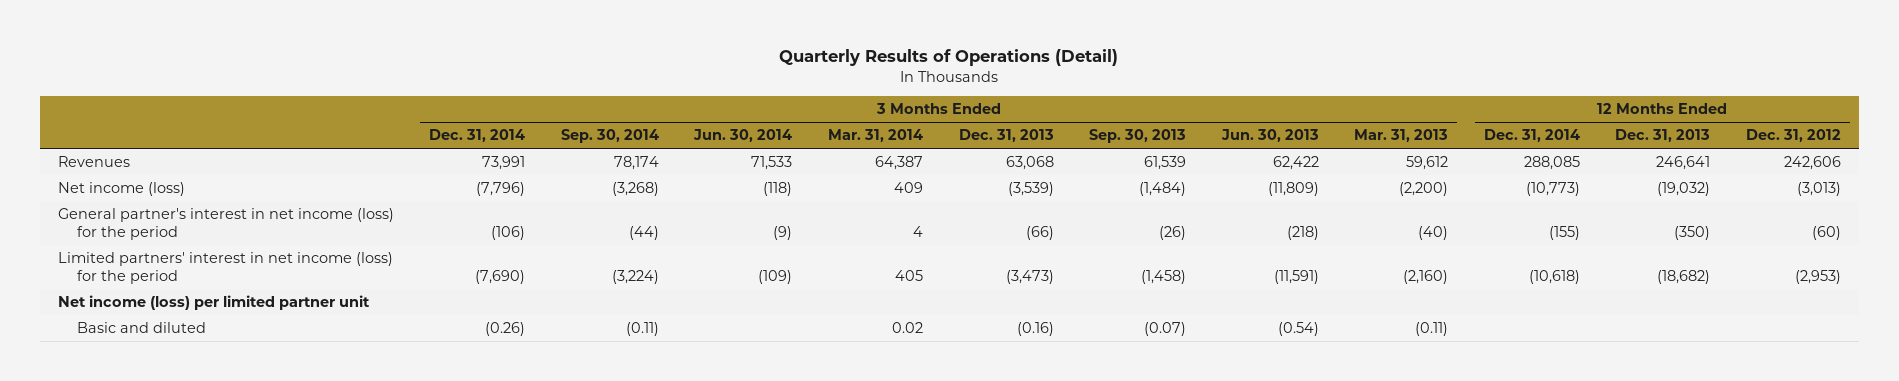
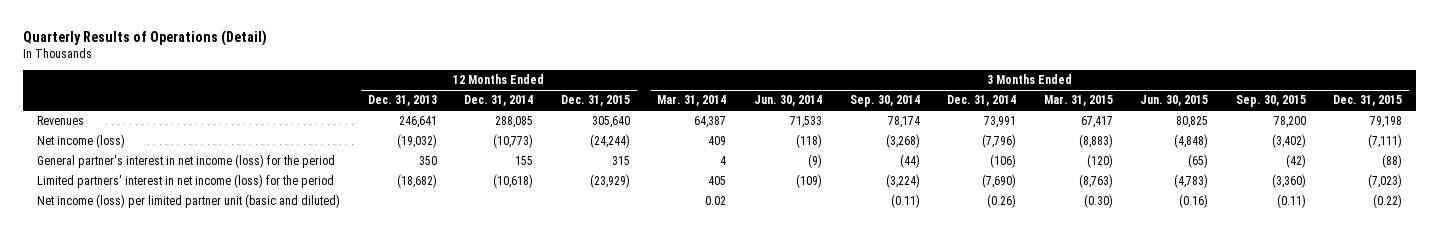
[958,129,1054,143] Dec. 31, 2013 -> none
[1089,129,1187,144] Sep. 30, 2013 -> none
[1220,129,1319,143] Jun. 30, 2013 -> none
[1354,129,1449,143] Mar. 31, 2013 -> none
[1745,129,1841,143] Dec. 31, 2012 -> none
none -> [560,95,630,107] Dec. 31, 2015
none -> [1043,95,1113,107] Mar. 31, 2015
none -> [1140,95,1209,107] Jun. 30, 2015
none -> [1235,95,1306,108] Sep. 30, 2015
none -> [1333,95,1403,107] Dec. 31, 2015
[1548,226,1580,241] (155) -> [515,156,534,166] 155
[1674,226,1711,241] (350) -> [418,156,437,166] 350
[57,295,370,311] Net income (loss) per limited partner unit -> none
[76,322,206,334] Basic and diluted -> [37,194,341,209] Net income (loss) per limited partner unit (basic and diluted)

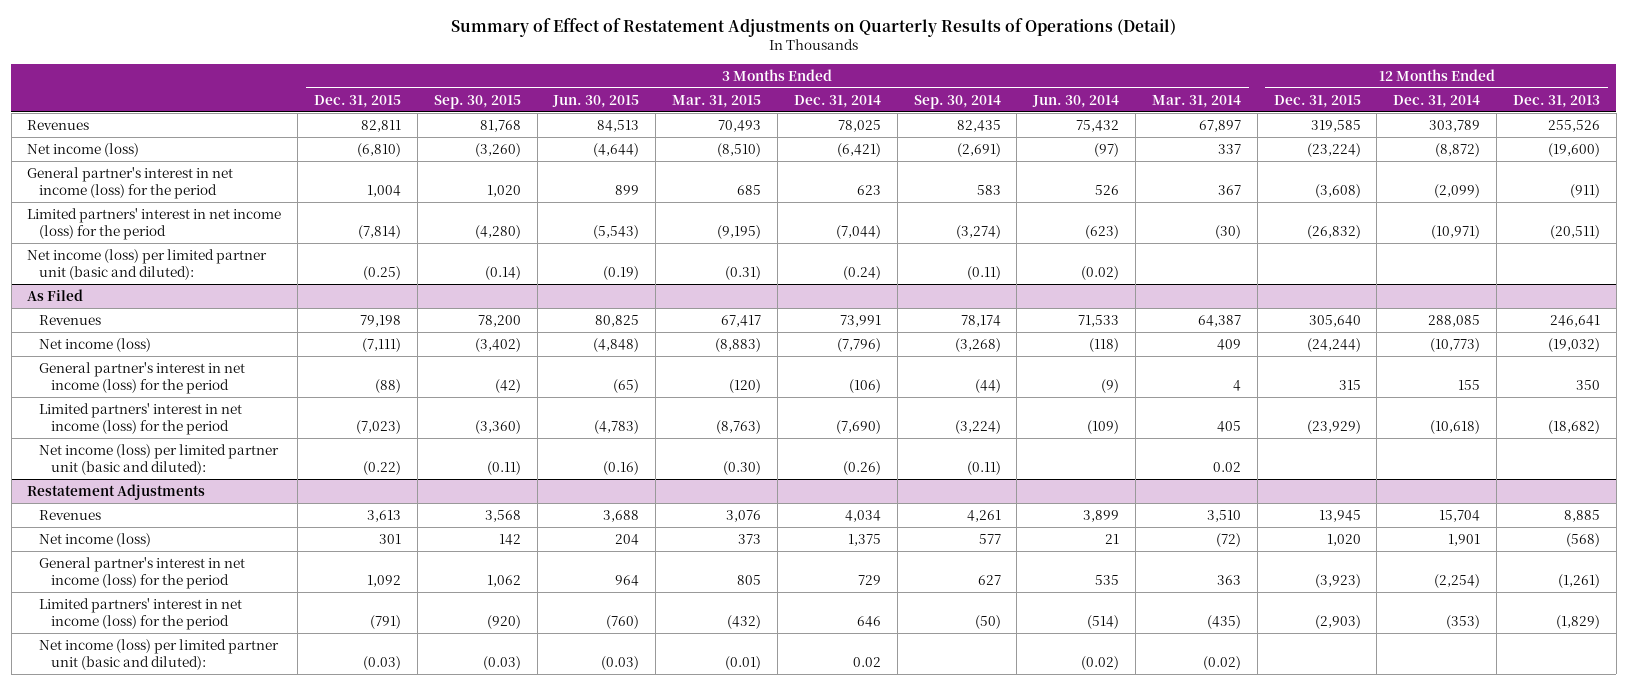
[23,29,268,46] Quarterly Results of Operations (Detail) -> [450,17,1176,37] Summary of Effect of Restatement Adjustments on Quarterly Results of Operations (Detail)
none -> [27,119,90,130] Revenues
none -> [27,142,140,157] Net income (loss)
none -> [27,166,234,200] General partner's interest in net income (loss) for the period
none -> [27,207,282,241] Limited partners' interest in net income (loss) for the period
none -> [27,248,268,281] Net income (loss) per limited partner unit (basic and diluted):
none -> [27,288,84,301] As Filed
[37,194,341,209] Net income (loss) per limited partner unit (basic and diluted) -> [39,443,280,476] Net income (loss) per limited partner unit (basic and diluted):
none -> [27,483,206,500] Restatement Adjustments
none -> [39,509,102,520] Revenues
none -> [39,532,152,547] Net income (loss)
none -> [39,556,246,590] General partner's interest in net income (loss) for the period
none -> [39,597,243,631] Limited partners' interest in net income (loss) for the period
none -> [39,638,280,671] Net income (loss) per limited partner unit (basic and diluted):

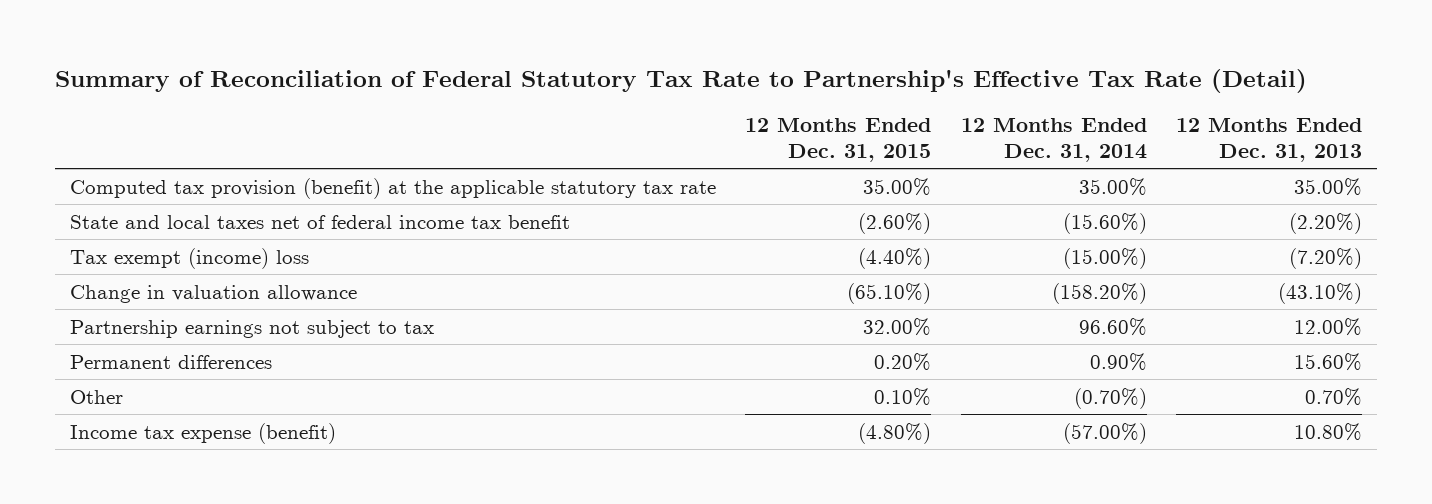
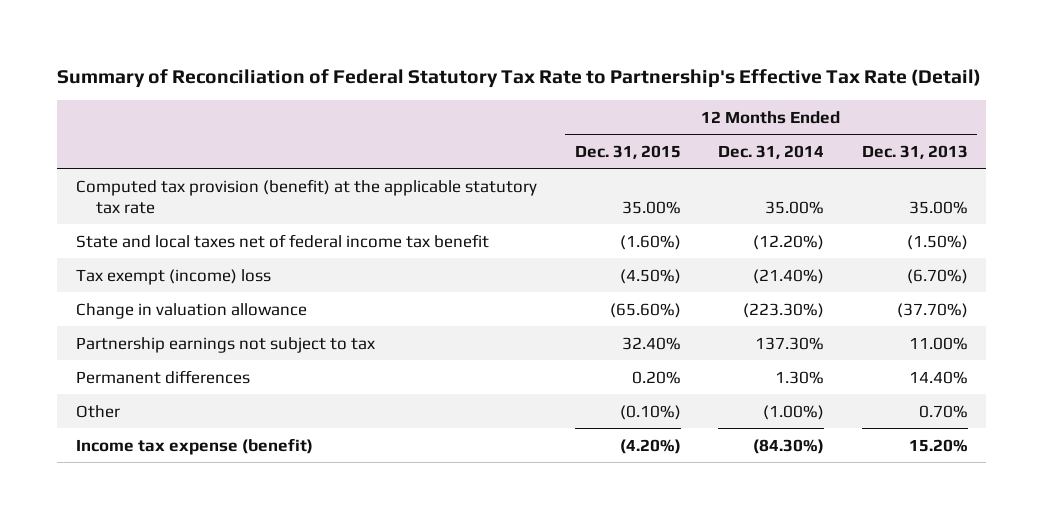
[858,212,932,234] (2.60%) -> [619,234,681,250] (1.60%)
[1062,212,1147,234] (15.60%) -> [753,234,825,250] (12.20%)
[1289,212,1363,234] (2.20%) -> [906,234,968,250] (1.50%)
[858,247,932,269] (4.40%) -> [619,268,681,284] (4.50%)
[1062,247,1147,269] (15.00%) -> [753,268,825,284] (21.40%)
[1289,247,1363,269] (7.20%) -> [906,268,968,284] (6.70%)
[847,282,932,304] (65.10%) -> [609,302,681,318] (65.60%)
[1051,282,1147,304] (158.20%) -> [743,302,825,318] (223.30%)
[1278,282,1363,304] (43.10%) -> [896,302,968,318] (37.70%)
[863,317,932,336] 32.00% -> [621,336,681,350] 32.40%
[1078,317,1147,336] 96.60% -> [755,336,825,350] 137.30%
[1294,317,1363,336] 12.00% -> [908,336,968,350] 11.00%
[1089,352,1147,371] 0.90% -> [775,370,825,384] 1.30%
[1294,352,1363,371] 15.60% -> [908,370,968,384] 14.40%
[874,387,932,406] 0.10% -> [619,404,681,420] (0.10%)
[1073,387,1147,409] (0.70%) -> [763,404,825,420] (1.00%)
[858,422,932,444] (4.80%) -> [619,438,681,454] (4.20%)
[1062,422,1147,444] (57.00%) -> [753,438,825,454] (84.30%)
[1294,422,1363,441] 10.80% -> [908,438,968,452] 15.20%

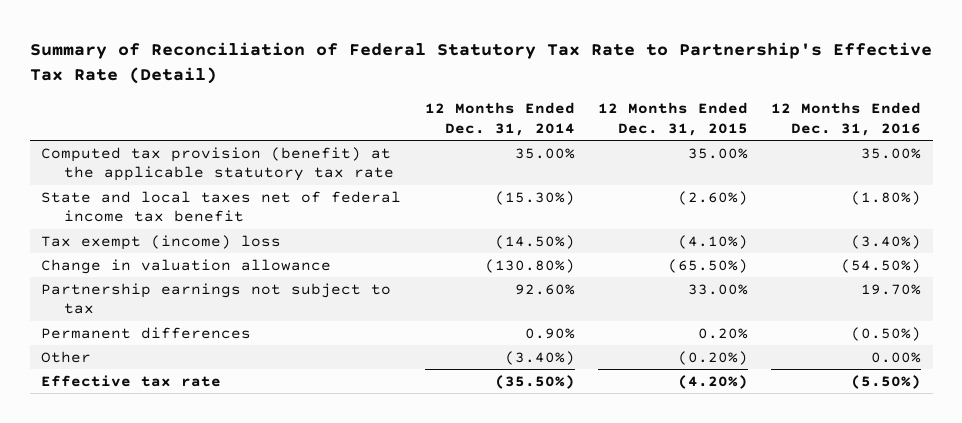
[861,144,968,159] Dec. 31, 2013 -> none
none -> [770,102,921,136] 12 Months Ended Dec. 31, 2016
[75,437,313,455] Income tax expense (benefit) -> none
[619,234,681,250] (1.60%) -> [677,190,748,205] (2.60%)
[753,234,825,250] (12.20%) -> [494,190,575,205] (15.30%)
[619,268,681,284] (4.50%) -> [677,234,748,249] (4.10%)
[753,268,825,284] (21.40%) -> [494,234,575,249] (14.50%)
[609,302,681,318] (65.60%) -> [667,258,748,273] (65.50%)
[743,302,825,318] (223.30%) -> [484,258,575,273] (130.80%)
[621,336,681,350] 32.40% -> [687,283,748,295] 33.00%
[755,336,825,350] 137.30% -> [514,283,575,295] 92.60%
[775,370,825,384] 1.30% -> [524,327,575,339] 0.90%
[619,404,681,420] (0.10%) -> [677,350,748,365] (0.20%)
[763,404,825,420] (1.00%) -> [504,350,575,365] (3.40%)
none -> [41,374,222,387] Effective tax rate

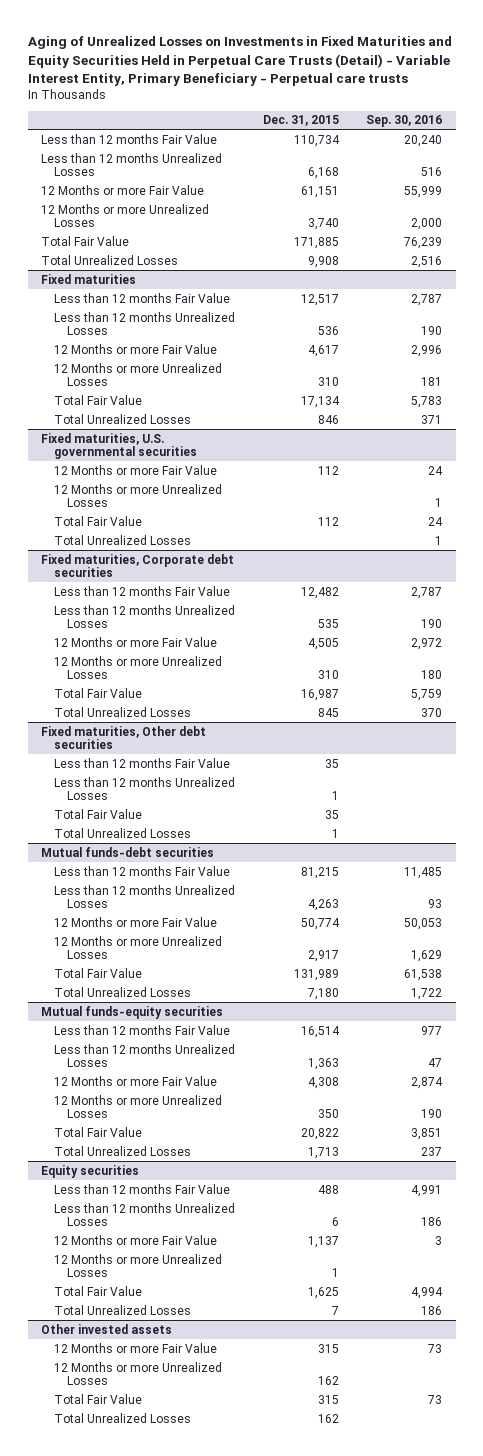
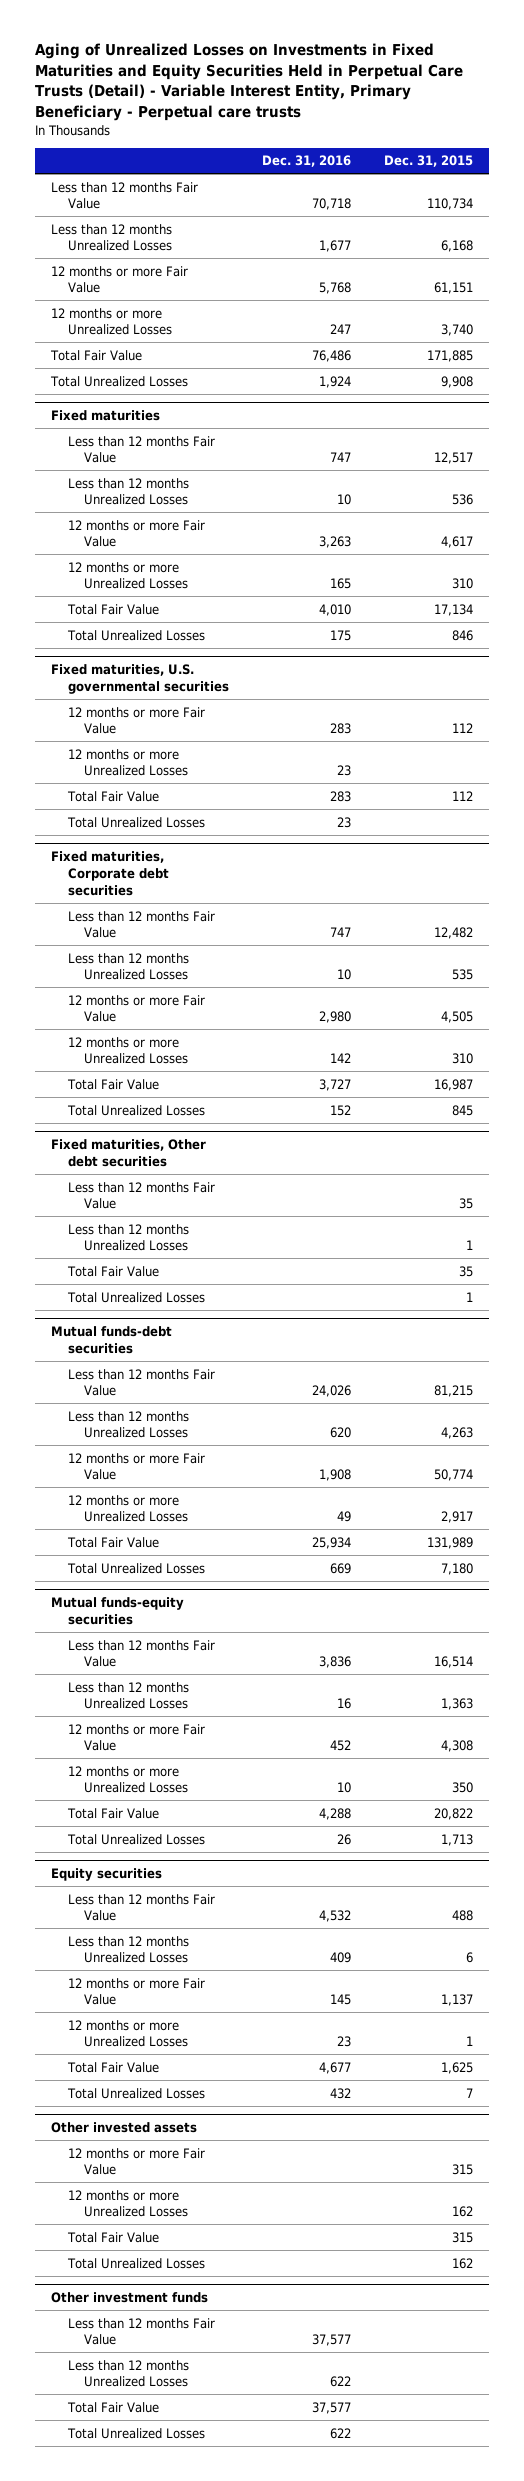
[366,115,443,128] Sep. 30, 2016 -> none
none -> [261,155,351,168] Dec. 31, 2016
[41,184,205,195] 12 Months or more Fair Value -> [51,265,189,294] 12 months or more Fair Value
[41,203,210,228] 12 Months or more Unrealized Losses -> [51,307,172,336] 12 months or more Unrealized Losses
[54,343,218,354] 12 Months or more Fair Value -> [67,519,205,548] 12 months or more Fair Value
[54,362,223,387] 12 Months or more Unrealized Losses -> [67,561,189,590] 12 months or more Unrealized Losses
[54,464,218,475] 12 Months or more Fair Value -> [67,706,205,735] 12 months or more Fair Value
[54,483,223,508] 12 Months or more Unrealized Losses -> [67,748,189,777] 12 months or more Unrealized Losses
[54,636,218,647] 12 Months or more Fair Value -> [67,994,205,1023] 12 months or more Fair Value
[54,655,223,680] 12 Months or more Unrealized Losses -> [67,1036,189,1065] 12 months or more Unrealized Losses
[54,916,218,927] 12 Months or more Fair Value -> [67,1452,205,1481] 12 months or more Fair Value
[54,935,223,960] 12 Months or more Unrealized Losses -> [67,1494,189,1523] 12 months or more Unrealized Losses
[54,1075,218,1086] 12 Months or more Fair Value -> [67,1723,205,1752] 12 months or more Fair Value
[54,1094,223,1119] 12 Months or more Unrealized Losses -> [67,1765,189,1794] 12 months or more Unrealized Losses
[54,1234,218,1245] 12 Months or more Fair Value -> [67,1977,205,2006] 12 months or more Fair Value
[54,1253,223,1278] 12 Months or more Unrealized Losses -> [67,2019,189,2048] 12 months or more Unrealized Losses
[54,1342,218,1353] 12 Months or more Fair Value -> [67,2147,205,2176] 12 months or more Fair Value
[54,1361,223,1386] 12 Months or more Unrealized Losses -> [67,2189,189,2218] 12 months or more Unrealized Losses
none -> [51,2292,209,2304] Other investment funds
none -> [67,2317,215,2346] Less than 12 months Fair Value
none -> [67,2359,189,2388] Less than 12 months Unrealized Losses
none -> [66,2401,159,2413] Total Fair Value
none -> [66,2427,205,2439] Total Unrealized Losses

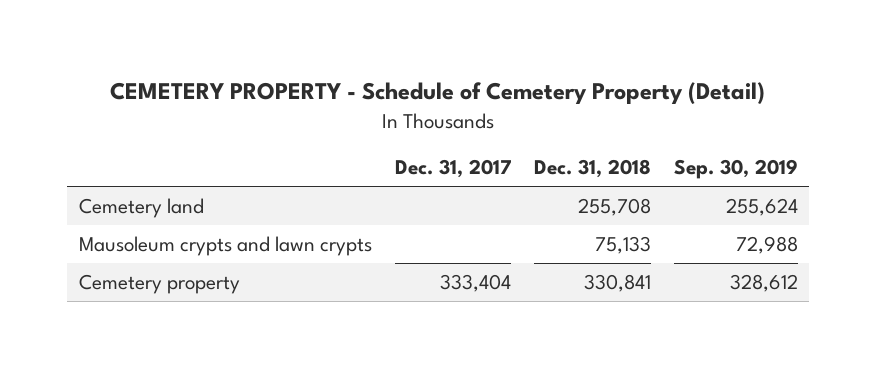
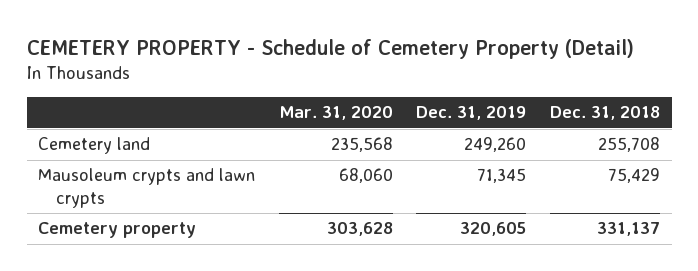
[394,159,511,179] Dec. 31, 2017 -> none
[673,159,798,180] Sep. 30, 2019 -> none
none -> [278,106,393,121] Mar. 31, 2020
none -> [416,106,527,121] Dec. 31, 2019
[594,235,651,254] 75,133 -> [607,168,660,184] 75,429
[583,273,651,292] 330,841 -> [596,222,660,237] 331,137

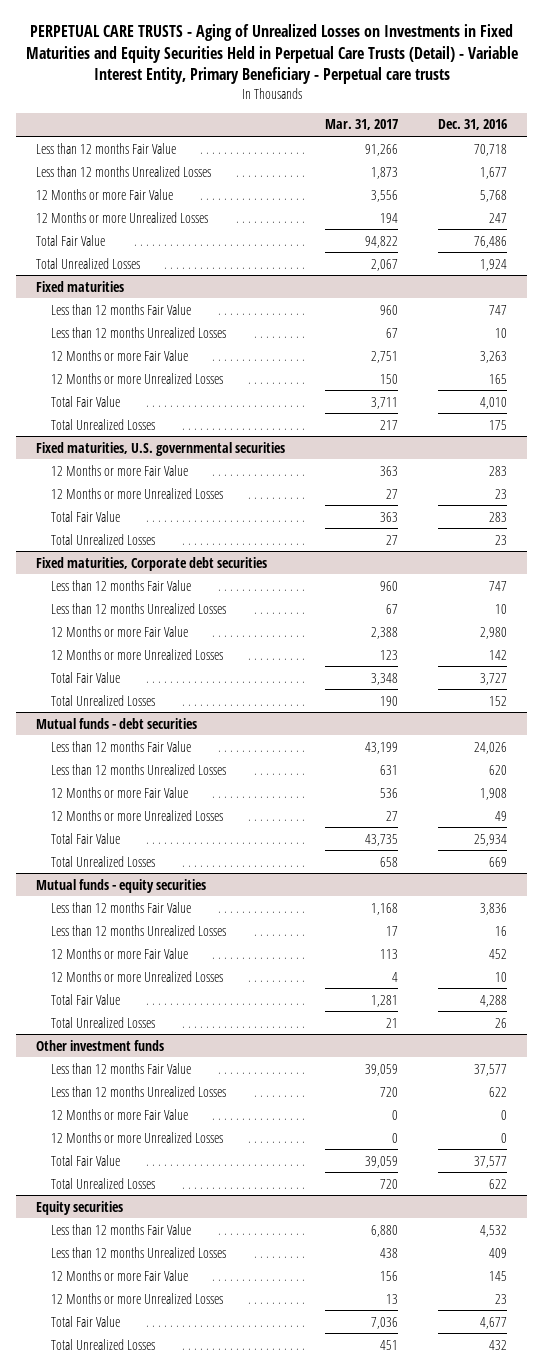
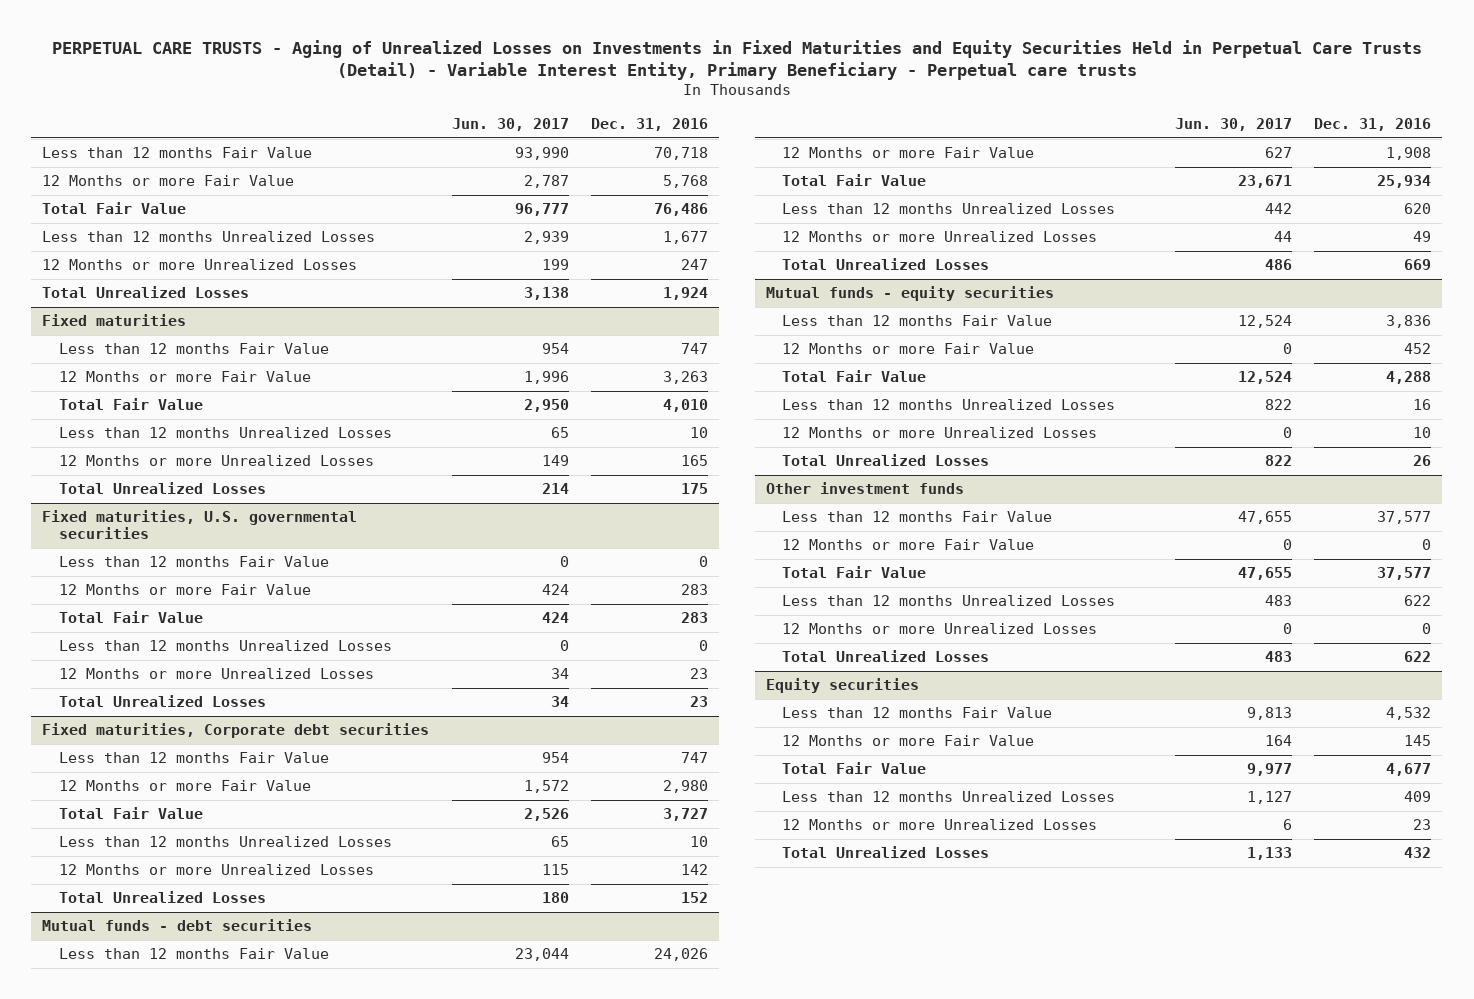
[325,119,399,131] Mar. 31, 2017 -> none
none -> [451,117,569,131] Jun. 30, 2017
[36,165,212,177] Less than 12 months Unrealized Losses -> [42,231,376,243] Less than 12 months Unrealized Losses
[36,211,209,223] 12 Months or more Unrealized Losses -> [42,259,358,271] 12 Months or more Unrealized Losses
[50,326,226,338] Less than 12 months Unrealized Losses -> [58,427,392,439] Less than 12 months Unrealized Losses
[50,372,223,384] 12 Months or more Unrealized Losses -> [58,455,374,467] 12 Months or more Unrealized Losses
none -> [58,556,329,568] Less than 12 months Fair Value
none -> [58,640,392,652] Less than 12 months Unrealized Losses
[50,487,223,499] 12 Months or more Unrealized Losses -> [58,668,374,680] 12 Months or more Unrealized Losses
[50,602,226,614] Less than 12 months Unrealized Losses -> [58,836,392,848] Less than 12 months Unrealized Losses
[50,648,223,660] 12 Months or more Unrealized Losses -> [58,864,374,876] 12 Months or more Unrealized Losses
[50,763,226,775] Less than 12 months Unrealized Losses -> [782,203,1116,215] Less than 12 months Unrealized Losses
[50,809,223,821] 12 Months or more Unrealized Losses -> [782,231,1098,243] 12 Months or more Unrealized Losses
[50,924,226,936] Less than 12 months Unrealized Losses -> [782,399,1116,411] Less than 12 months Unrealized Losses
[50,970,223,982] 12 Months or more Unrealized Losses -> [782,427,1098,439] 12 Months or more Unrealized Losses
[50,1085,226,1097] Less than 12 months Unrealized Losses -> [782,595,1116,607] Less than 12 months Unrealized Losses
[50,1131,223,1143] 12 Months or more Unrealized Losses -> [782,623,1098,635] 12 Months or more Unrealized Losses
[50,1246,226,1258] Less than 12 months Unrealized Losses -> [782,791,1116,803] Less than 12 months Unrealized Losses
[50,1292,223,1304] 12 Months or more Unrealized Losses -> [782,819,1098,831] 12 Months or more Unrealized Losses

